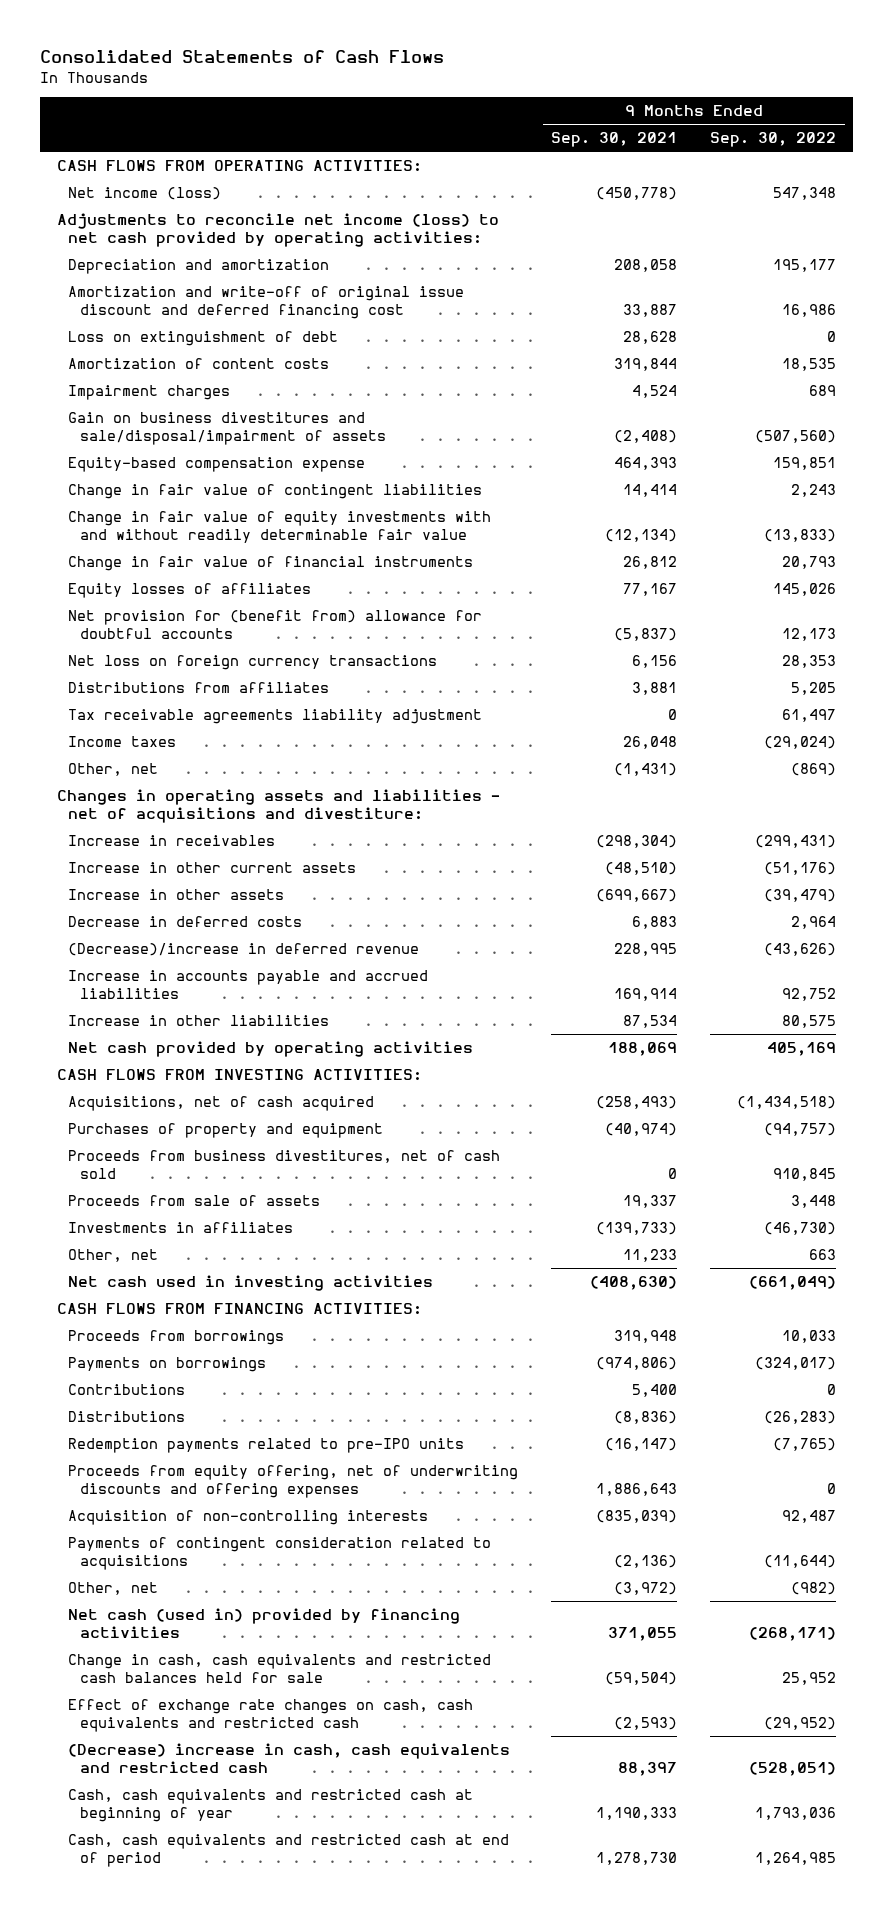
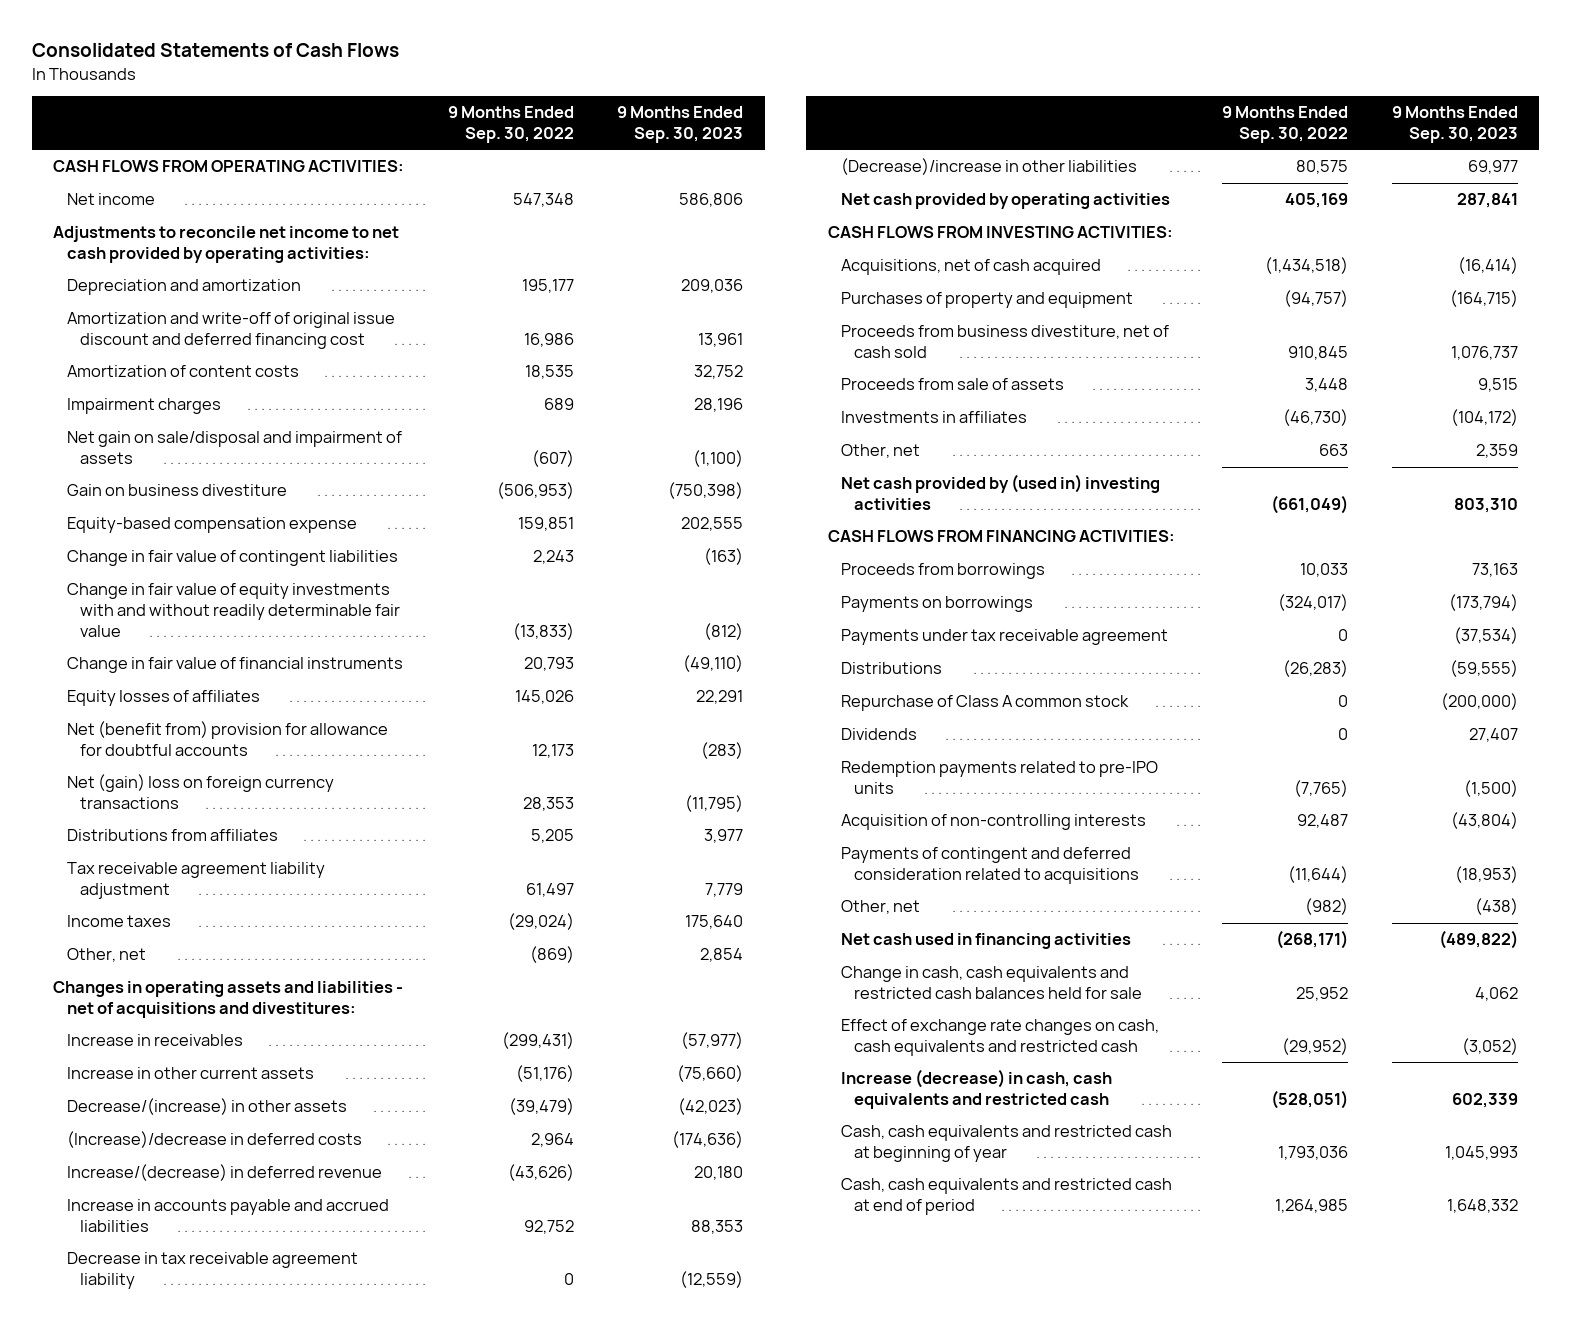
[551,132,678,148] Sep. 30, 2021 -> none
none -> [617,106,744,144] 9 Months Ended Sep. 30, 2023
[68,187,222,201] Net income (loss) -> [66,193,155,206] Net income
[56,213,499,248] Adjustments to reconcile net income (loss) to net cash provided by operating activities: -> [53,226,400,263] Adjustments to reconcile net income to net cash provided by operating activities:
[68,331,339,347] Loss on extinguishment of debt -> none
none -> [66,431,402,464] Net gain on sale/disposal and impairment of assets
[68,412,386,446] Gain on business divestitures and sale/disposal/impairment of assets -> [66,484,287,497] Gain on business divestiture
[755,430,837,444] (507,560) -> [496,482,574,500] (506,953)
[68,610,483,640] Net provision for (benefit from) allowance for doubtful accounts -> [66,721,388,756] Net (benefit from) provision for allowance for doubtful accounts
[68,655,438,671] Net loss on foreign currency transactions -> [66,774,334,809] Net (gain) loss on foreign currency transactions
[68,709,483,725] Tax receivable agreements liability adjustment -> [66,862,325,899] Tax receivable agreement liability adjustment
[56,789,500,824] Changes in operating assets and liabilities - net of acquisitions and divestiture: -> [53,981,404,1018] Changes in operating assets and liabilities - net of acquisitions and divestitures:
[68,889,285,901] Increase in other assets -> [66,1098,347,1116] Decrease/(increase) in other assets
[68,916,303,928] Decrease in deferred costs -> [66,1131,362,1149] (Increase)/decrease in deferred costs
[68,943,420,957] (Decrease)/increase in deferred revenue -> [66,1164,382,1182] Increase/(decrease) in deferred revenue
none -> [66,1252,358,1289] Decrease in tax receivable agreement liability
[68,1015,330,1027] Increase in other liabilities -> [841,158,1138,176] (Decrease)/increase in other liabilities
[68,1150,501,1180] Proceeds from business divestitures, net of cash sold -> [841,325,1170,358] Proceeds from business divestiture, net of cash sold
[68,1275,434,1292] Net cash used in investing activities -> [841,474,1161,510] Net cash provided by (used in) investing activities
[68,1384,186,1396] Contributions -> none
none -> [841,629,1169,646] Payments under tax receivable agreement
none -> [841,695,1130,712] Repurchase of Class A common stock
none -> [841,728,918,741] Dividends
[68,1465,519,1499] Proceeds from equity offering, net of underwriting discounts and offering expenses -> none
[68,1537,492,1571] Payments of contingent consideration related to acquisitions -> [841,847,1140,884] Payments of contingent and deferred consideration related to acquisitions
[68,1608,461,1639] Net cash (used in) provided by financing activities -> [841,933,1132,950] Net cash used in financing activities
[68,1743,511,1774] (Decrease) increase in cash, cash equivalents and restricted cash -> [841,1069,1113,1109] Increase (decrease) in cash, cash equivalents and restricted cash

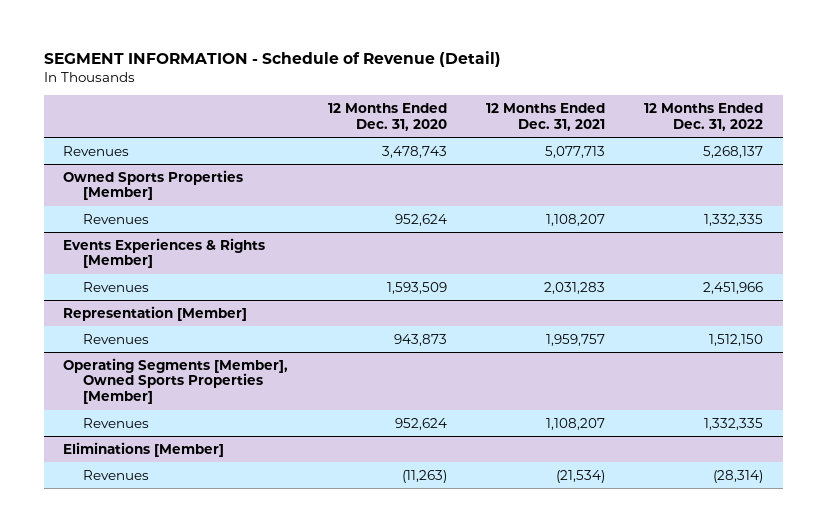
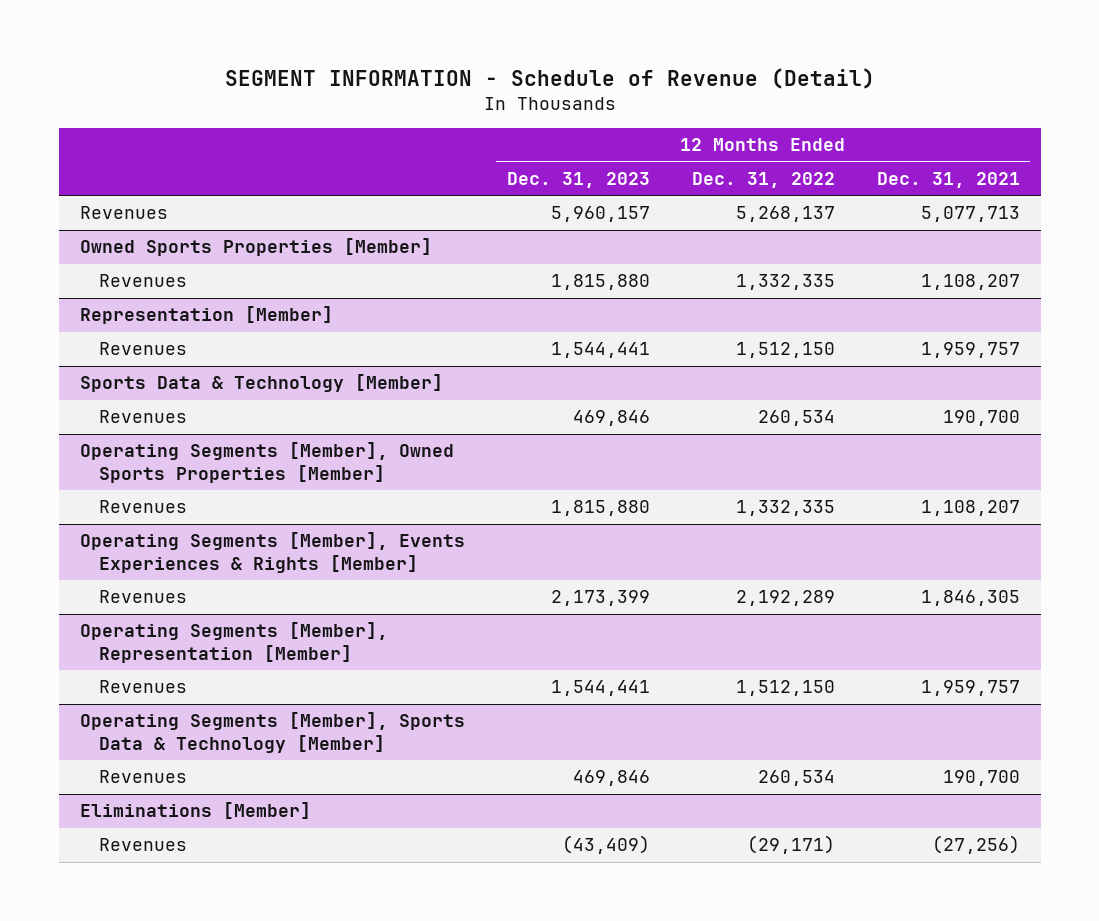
[327,103,447,131] 12 Months Ended Dec. 31, 2020 -> none
none -> [506,171,650,188] Dec. 31, 2023
[63,237,266,269] Events Experiences & Rights [Member] -> none
[82,281,149,292] Revenues -> none
none -> [79,374,443,393] Sports Data & Technology [Member]
none -> [99,410,188,424] Revenues
none -> [79,532,465,573] Operating Segments [Member], Events Experiences & Rights [Member]
none -> [99,590,188,604] Revenues
none -> [79,622,388,663] Operating Segments [Member], Representation [Member]
none -> [99,680,188,694] Revenues
none -> [79,712,465,753] Operating Segments [Member], Sports Data & Technology [Member]
none -> [99,770,188,784] Revenues
[555,469,605,483] (21,534) -> [931,835,1020,855] (27,256)
[713,469,764,483] (28,314) -> [746,835,835,855] (29,171)

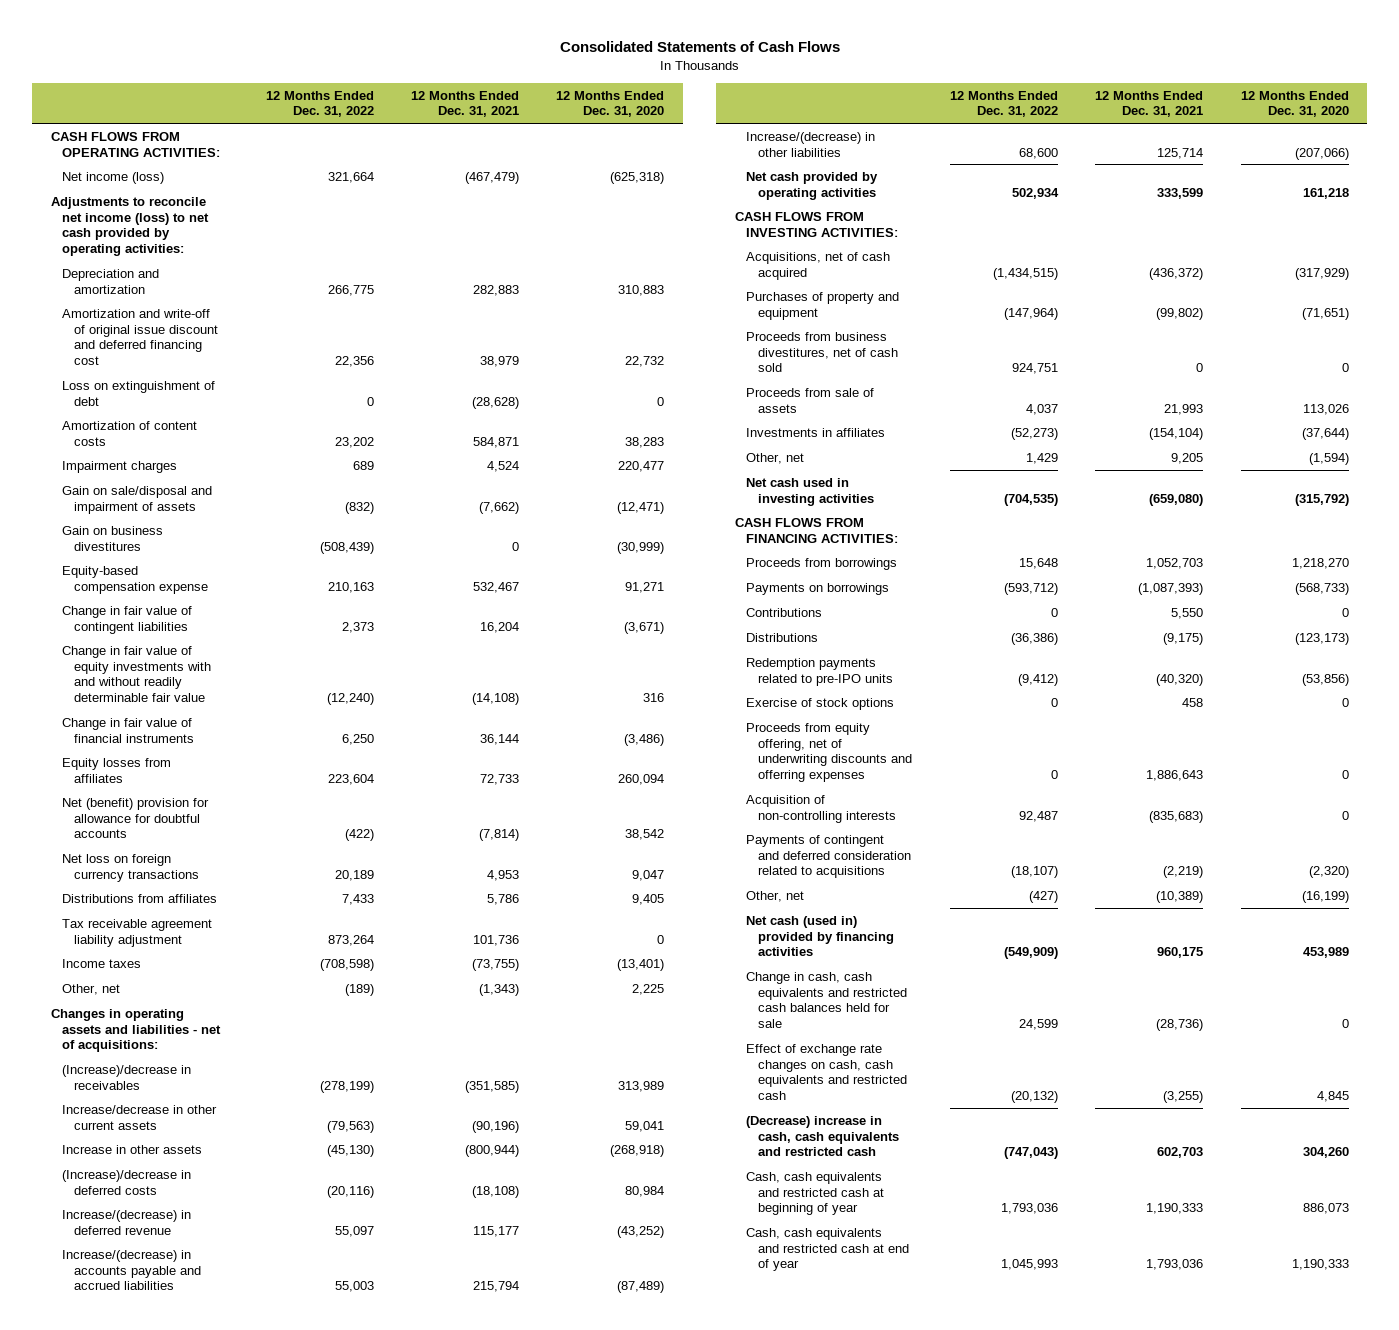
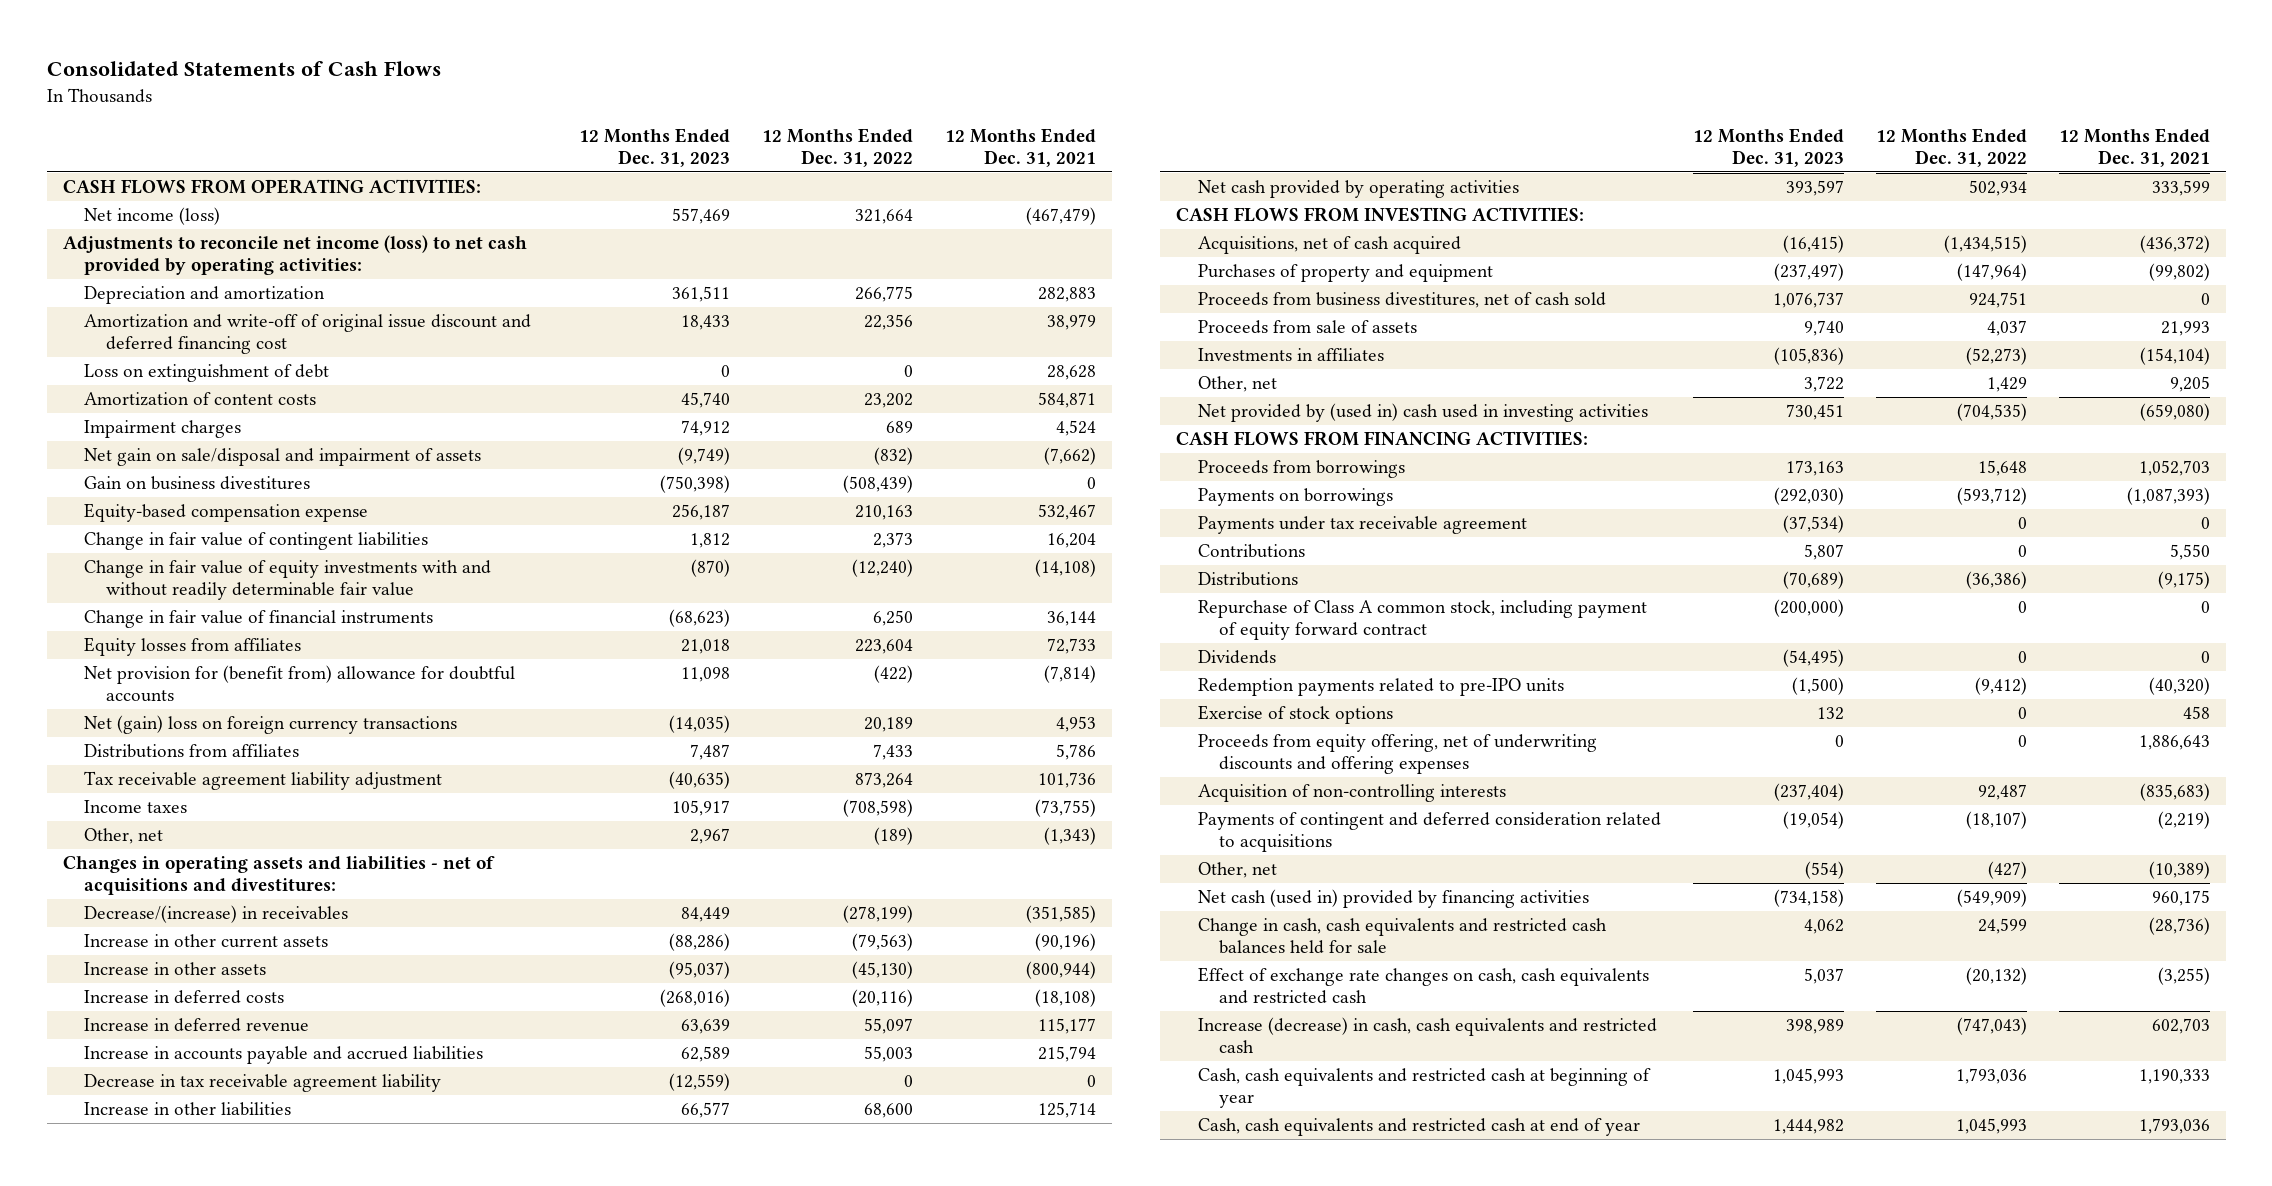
[556,90,665,118] 12 Months Ended Dec. 31, 2020 -> none
none -> [579,127,731,167] 12 Months Ended Dec. 31, 2023
[472,396,520,409] (28,628) -> [1047,365,1097,381] 28,628
[62,485,213,514] Gain on sale/disposal and impairment of assets -> [84,448,482,467] Net gain on sale/disposal and impairment of assets
[62,797,210,839] Net (benefit) provision for allowance for doubtful accounts -> [84,665,516,703] Net provision for (benefit from) allowance for doubtful accounts
[62,853,200,882] Net loss on foreign currency transactions -> [84,715,458,735] Net (gain) loss on foreign currency transactions
[50,1008,222,1053] Changes in operating assets and liabilities - net of acquisitions: -> [62,856,495,896] Changes in operating assets and liabilities - net of acquisitions and divestitures:
[62,1064,192,1090] (Increase)/decrease in receivables -> [84,905,349,924] Decrease/(increase) in receivables
[62,1104,218,1130] Increase/decrease in other current assets -> [84,934,329,949] Increase in other current assets
[62,1169,192,1195] (Increase)/decrease in deferred costs -> [84,990,285,1005] Increase in deferred costs
[62,1209,192,1235] Increase/(decrease) in deferred revenue -> [84,1018,310,1033] Increase in deferred revenue
[62,1249,202,1291] Increase/(decrease) in accounts payable and accrued liabilities -> [84,1046,484,1065] Increase in accounts payable and accrued liabilities
none -> [84,1074,442,1093] Decrease in tax receivable agreement liability
[746,131,876,157] Increase/(decrease) in other liabilities -> [84,1102,292,1117] Increase in other liabilities
[746,477,875,506] Net cash used in investing activities -> [1197,403,1648,423] Net provided by (used in) cash used in investing activities
none -> [1197,516,1527,535] Payments under tax receivable agreement
none -> [1197,600,1647,641] Repurchase of Class A common stock, including payment of equity forward contract
none -> [1197,650,1276,665] Dividends
[746,722,913,783] Proceeds from equity offering, net of underwriting discounts and offerring expenses -> [1197,734,1597,775] Proceeds from equity offering, net of underwriting discounts and offering expenses
[746,1115,900,1157] (Decrease) increase in cash, cash equivalents and restricted cash -> [1197,1017,1657,1054] Increase (decrease) in cash, cash equivalents and restricted cash

